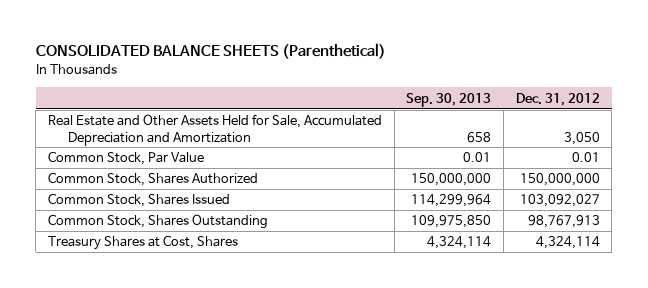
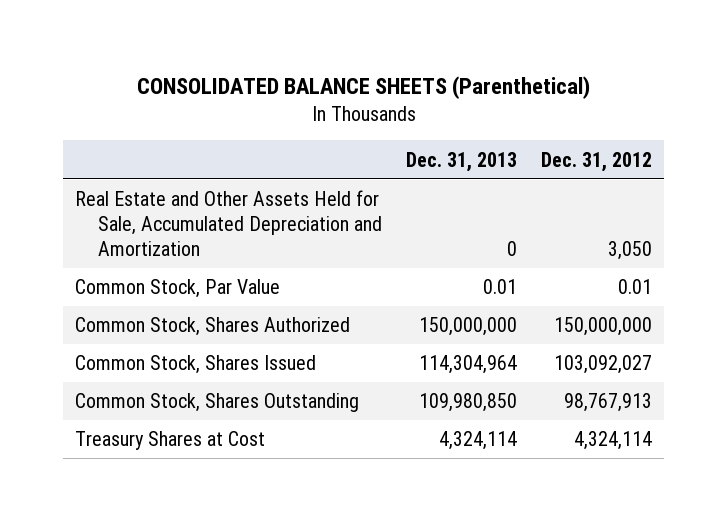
[406,92,492,107] Sep. 30, 2013 -> none
none -> [405,151,517,172] Dec. 31, 2013
[47,235,238,251] Treasury Shares at Cost, Shares -> [75,431,266,451] Treasury Shares at Cost

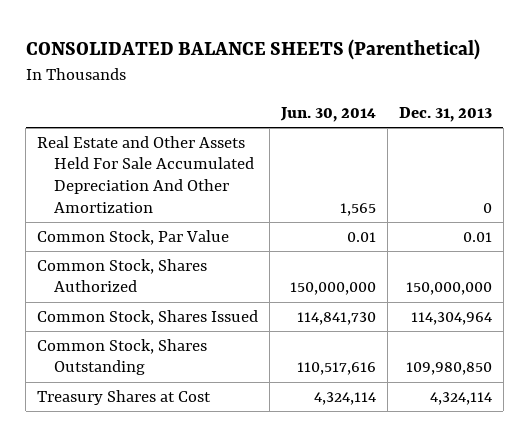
[540,151,652,172] Dec. 31, 2012 -> none
none -> [280,106,377,122] Jun. 30, 2014
[75,190,382,256] Real Estate and Other Assets Held for Sale, Accumulated Depreciation and Amortization -> [37,135,254,213] Real Estate and Other Assets Held For Sale Accumulated Depreciation And Other Amortization

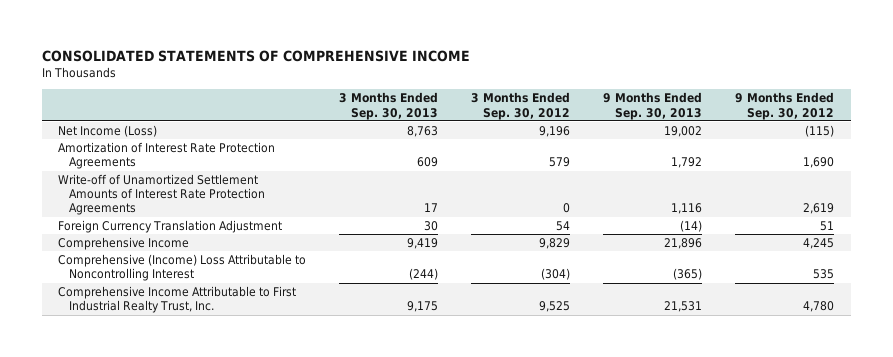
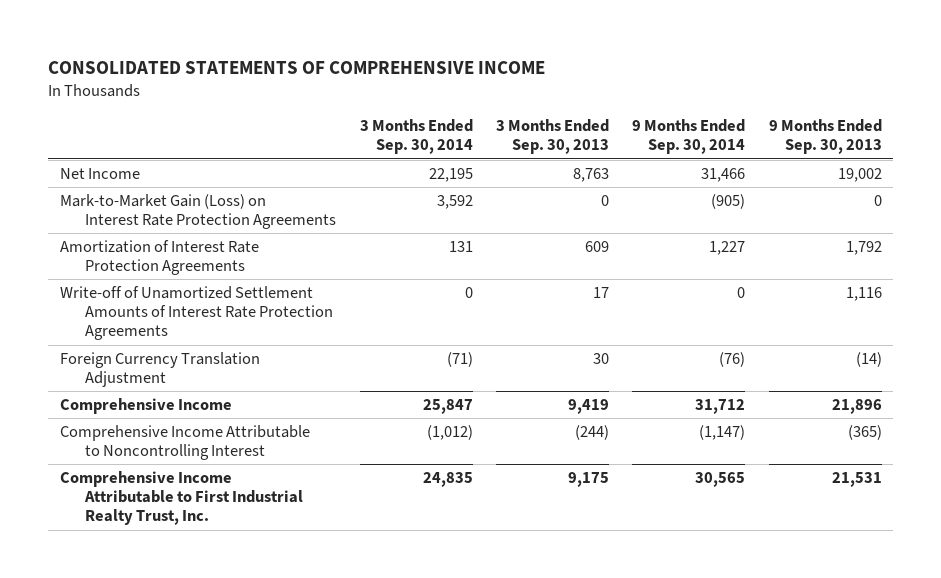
[471,92,571,120] 3 Months Ended Sep. 30, 2012 -> none
[735,92,835,120] 9 Months Ended Sep. 30, 2012 -> none
none -> [359,119,473,155] 3 Months Ended Sep. 30, 2014
none -> [632,119,746,155] 9 Months Ended Sep. 30, 2014
[58,125,158,138] Net Income (Loss) -> [59,168,140,180] Net Income
none -> [59,194,337,230] Mark-to-Market Gain (Loss) on Interest Rate Protection Agreements
[58,254,307,282] Comprehensive (Income) Loss Attributable to Noncontrolling Interest -> [59,425,310,461] Comprehensive Income Attributable to Noncontrolling Interest

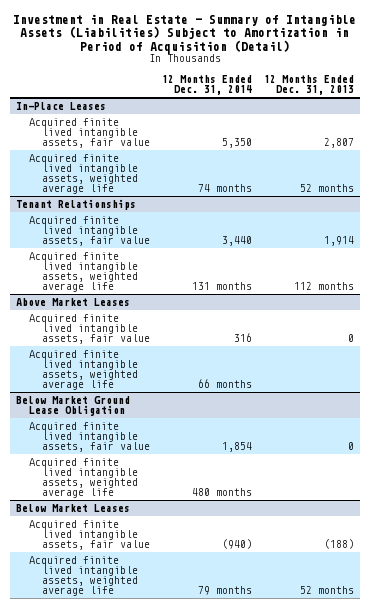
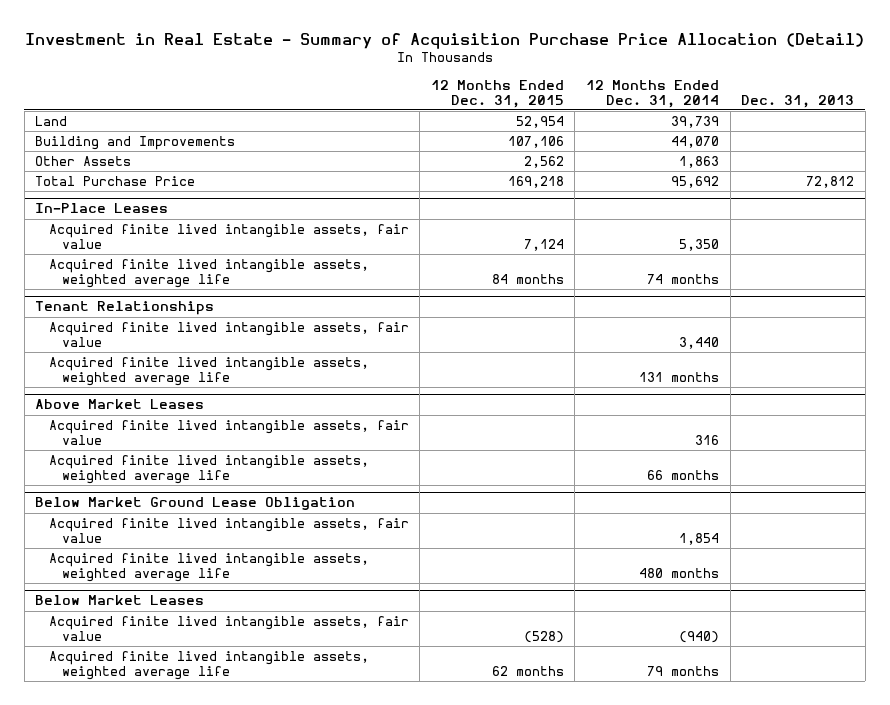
[13,13,357,54] Investment in Real Estate - Summary of Intangible Assets (Liabilities) Subject to Amortization in Period of Acquisition (Detail) -> [24,32,864,49] Investment in Real Estate - Summary of Acquisition Purchase Price Allocation (Detail)
[264,75,355,96] 12 Months Ended Dec. 31, 2013 -> none
none -> [430,79,564,108] 12 Months Ended Dec. 31, 2015
none -> [741,94,855,108] Dec. 31, 2013
none -> [35,115,68,126] Land
none -> [35,135,236,150] Building and Improvements
none -> [35,155,132,166] Other Assets
none -> [35,175,196,186] Total Purchase Price

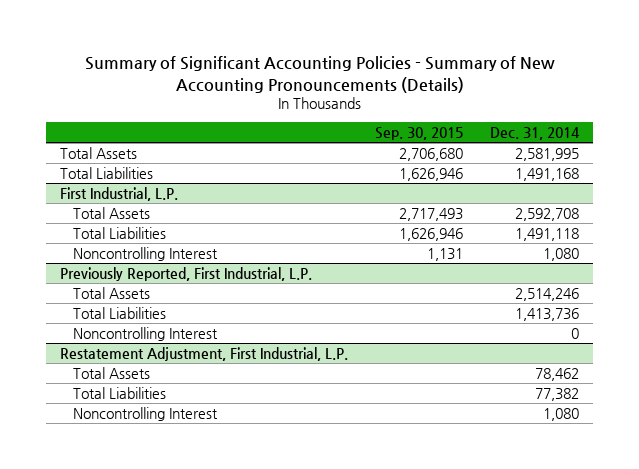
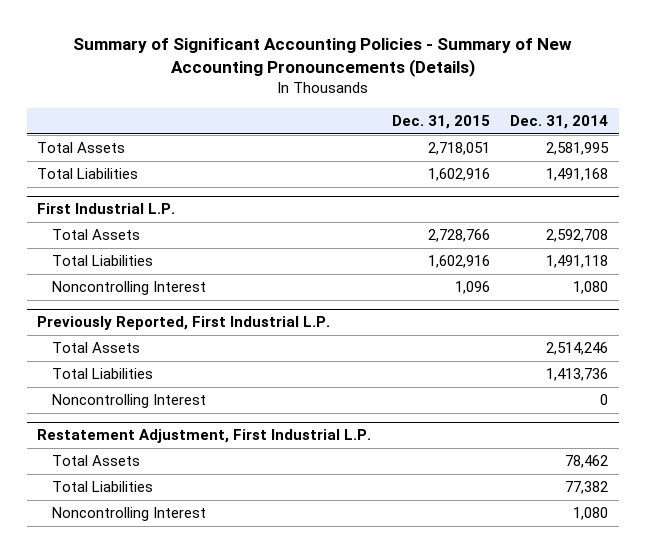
[375,127,464,141] Sep. 30, 2015 -> none
none -> [391,115,490,130] Dec. 31, 2015
[59,186,178,201] First Industrial, L.P. -> [37,203,176,215] First Industrial L.P.
[59,266,312,281] Previously Reported, First Industrial, L.P. -> [37,316,331,331] Previously Reported, First Industrial L.P.
[59,346,348,361] Restatement Adjustment, First Industrial, L.P. -> [37,429,372,444] Restatement Adjustment, First Industrial L.P.

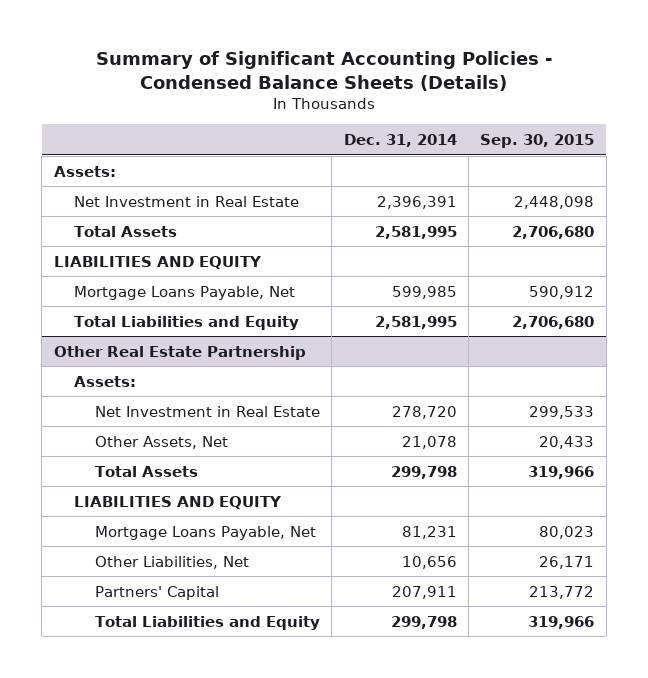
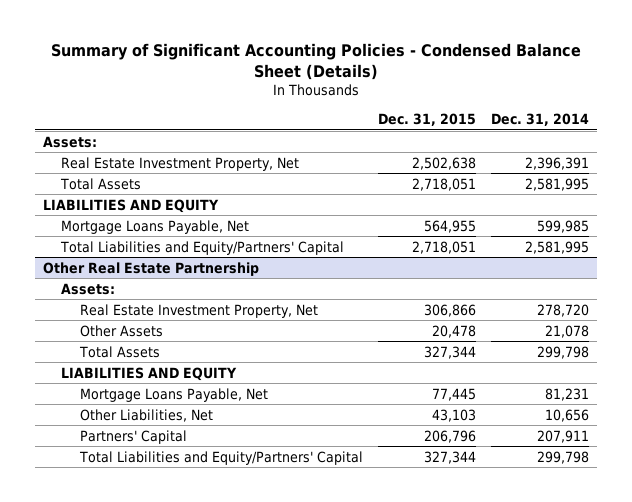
[95,51,552,91] Summary of Significant Accounting Policies - Condensed Balance Sheets (Details) -> [50,43,581,80] Summary of Significant Accounting Policies - Condensed Balance Sheet (Details)
[480,134,595,149] Sep. 30, 2015 -> none
none -> [378,113,477,127] Dec. 31, 2015
[74,195,300,207] Net Investment in Real Estate -> [61,156,300,171] Real Estate Investment Property, Net
[74,315,300,330] Total Liabilities and Equity -> [60,240,345,255] Total Liabilities and Equity/Partners' Capital
[94,405,320,417] Net Investment in Real Estate -> [80,303,319,318] Real Estate Investment Property, Net
[94,435,228,449] Other Assets, Net -> [80,324,164,337] Other Assets
[94,615,320,630] Total Liabilities and Equity -> [79,450,364,465] Total Liabilities and Equity/Partners' Capital

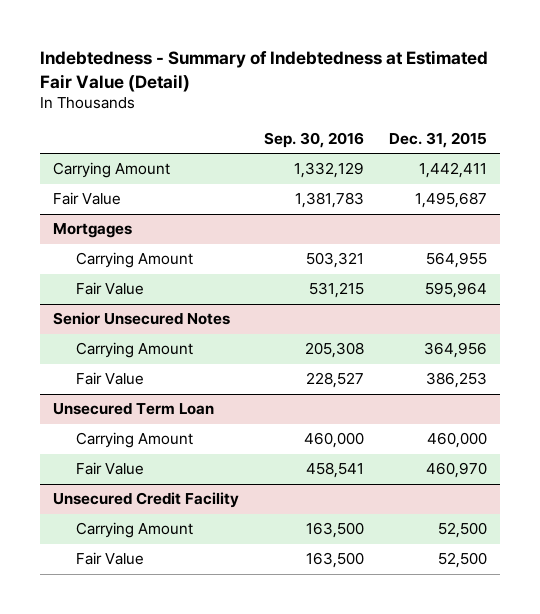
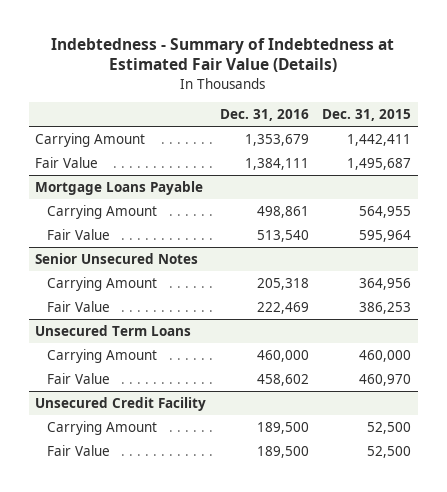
[39,49,488,92] Indebtedness - Summary of Indebtedness at Estimated Fair Value (Detail) -> [51,37,395,73] Indebtedness - Summary of Indebtedness at Estimated Fair Value (Details)
[264,132,365,149] Sep. 30, 2016 -> none
none -> [219,109,309,122] Dec. 31, 2016
[52,223,132,239] Mortgages -> [35,180,204,195] Mortgage Loans Payable
[52,403,214,416] Unsecured Term Loan -> [35,324,192,336] Unsecured Term Loans

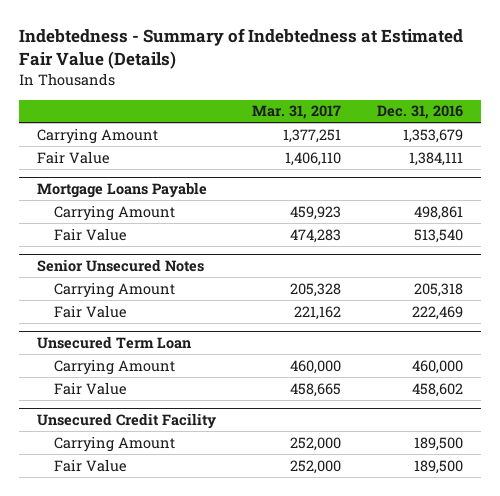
[322,109,412,122] Dec. 31, 2015 -> none
none -> [252,105,342,120] Mar. 31, 2017
[35,324,192,336] Unsecured Term Loans -> [37,336,192,350] Unsecured Term Loan

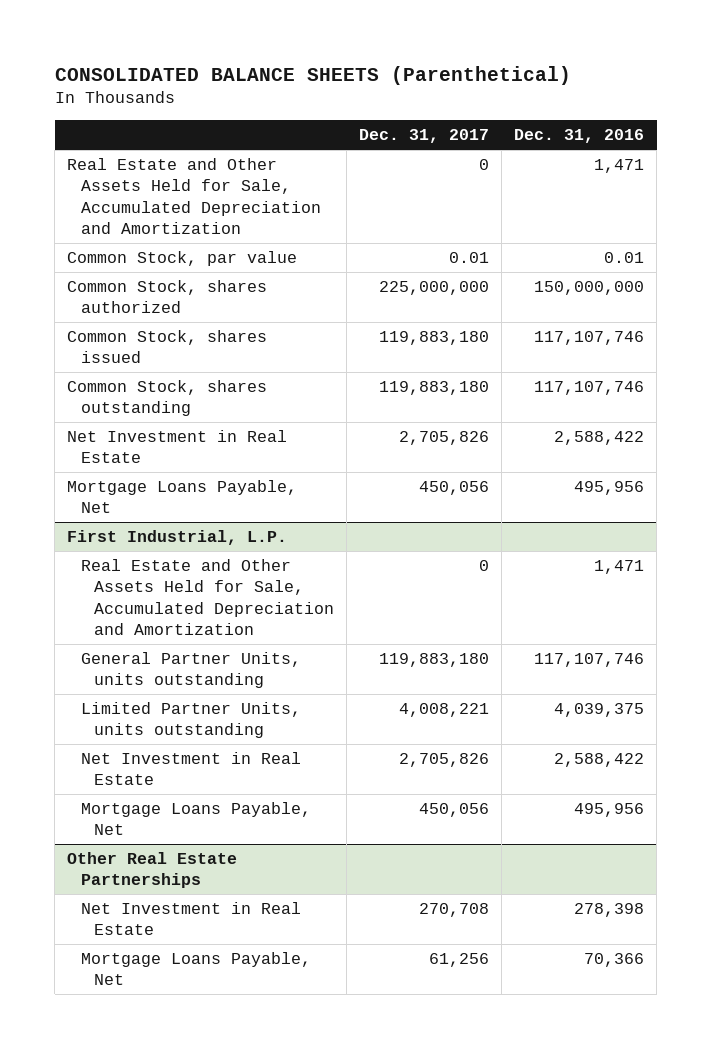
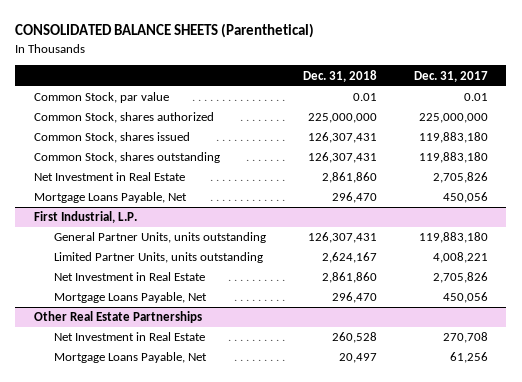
[514,129,645,144] Dec. 31, 2016 -> none
none -> [303,69,378,82] Dec. 31, 2018
[67,157,321,235] Real Estate and Other Assets Held for Sale, Accumulated Depreciation and Amortization -> none
[80,558,335,636] Real Estate and Other Assets Held for Sale, Accumulated Depreciation and Amortization -> none

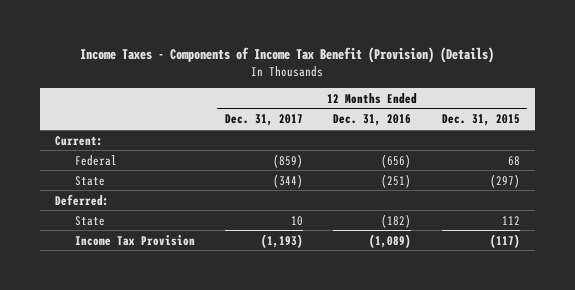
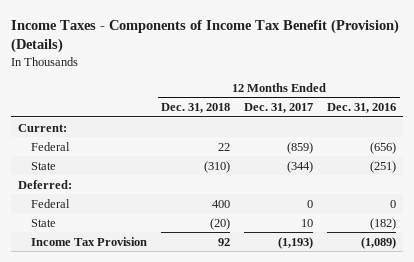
[441,114,520,127] Dec. 31, 2015 -> none
none -> [161,103,231,114] Dec. 31, 2018
none -> [31,198,71,208] Federal

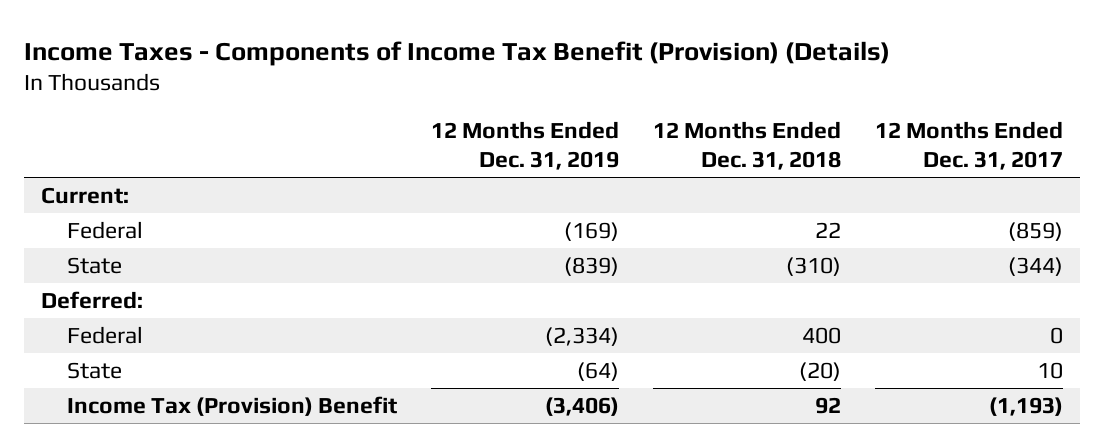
[327,103,397,114] Dec. 31, 2016 -> none
none -> [430,120,619,171] 12 Months Ended Dec. 31, 2019
[31,236,148,246] Income Tax Provision -> [66,395,397,416] Income Tax (Provision) Benefit

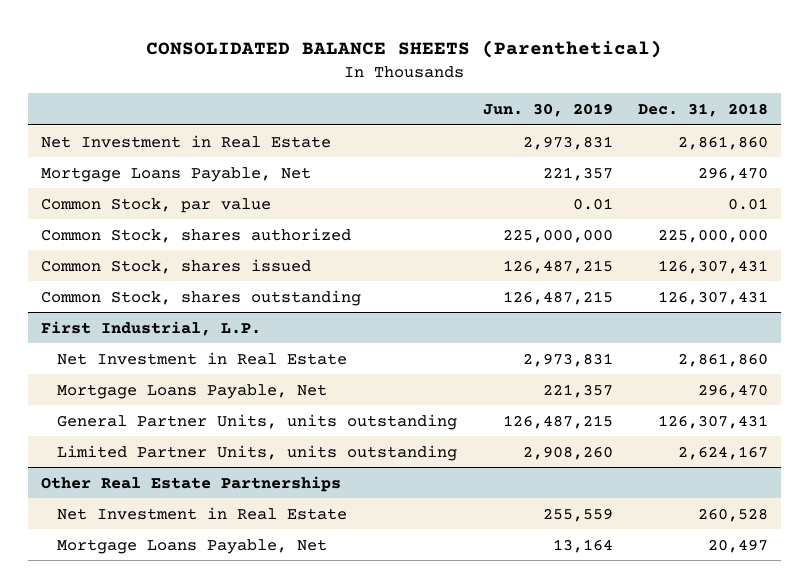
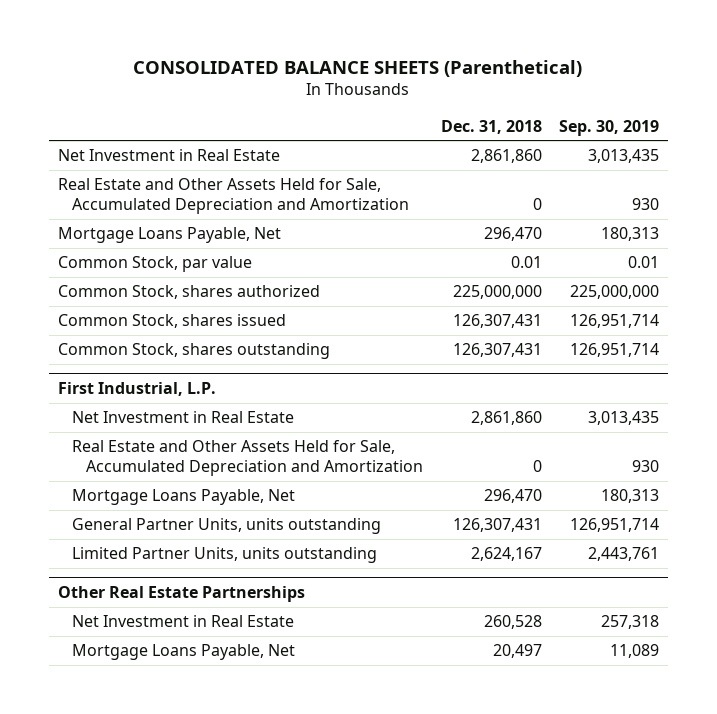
[482,102,613,117] Jun. 30, 2019 -> none
none -> [559,119,660,136] Sep. 30, 2019
none -> [57,178,409,215] Real Estate and Other Assets Held for Sale, Accumulated Depreciation and Amortization
none -> [71,440,423,477] Real Estate and Other Assets Held for Sale, Accumulated Depreciation and Amortization

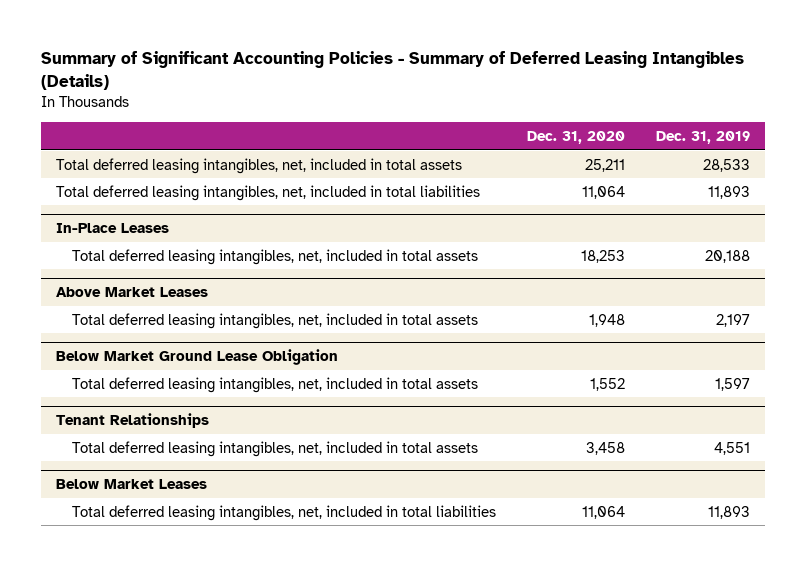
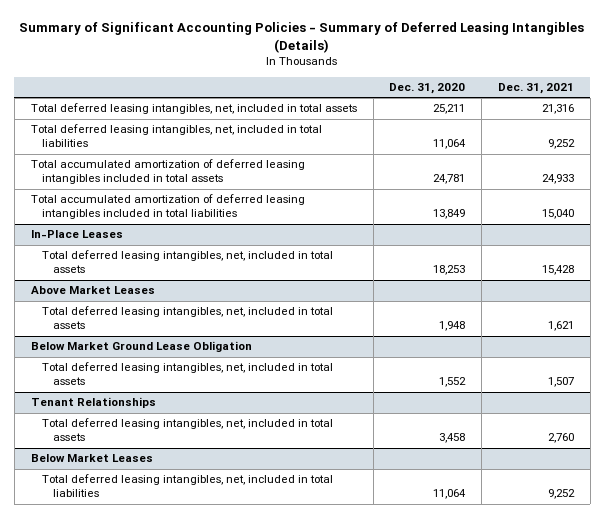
[655,131,750,145] Dec. 31, 2019 -> none
none -> [497,82,574,94] Dec. 31, 2021
none -> [30,159,305,185] Total accumulated amortization of deferred leasing intangibles included in total assets
none -> [30,194,305,220] Total accumulated amortization of deferred leasing intangibles included in total liabilities

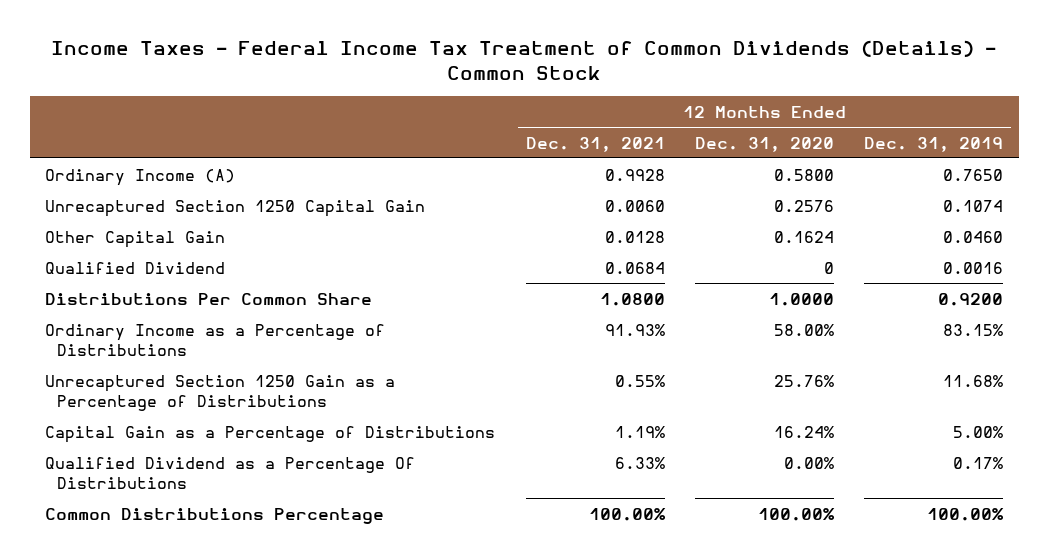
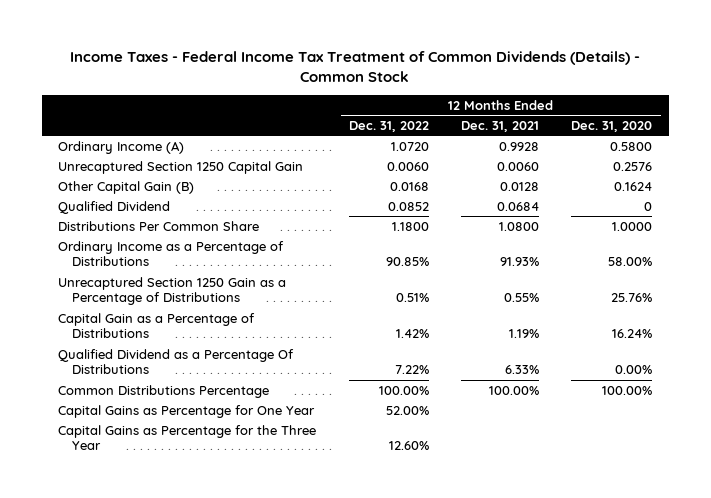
[864,136,1004,152] Dec. 31, 2019 -> none
none -> [348,120,429,132] Dec. 31, 2022
[45,230,226,248] Other Capital Gain -> [58,180,195,194] Other Capital Gain (B)
none -> [58,404,316,418] Capital Gains as Percentage for One Year
none -> [58,424,317,451] Capital Gains as Percentage for the Three Year

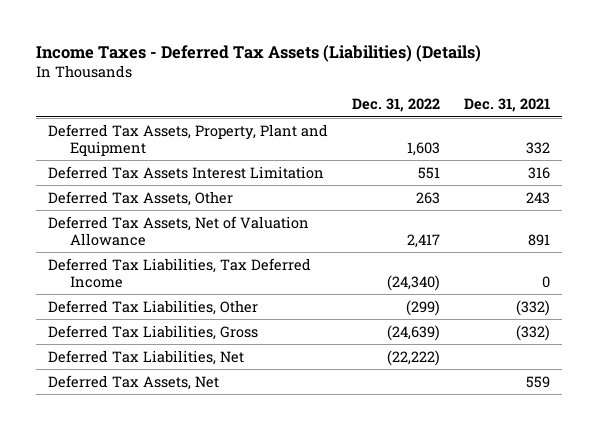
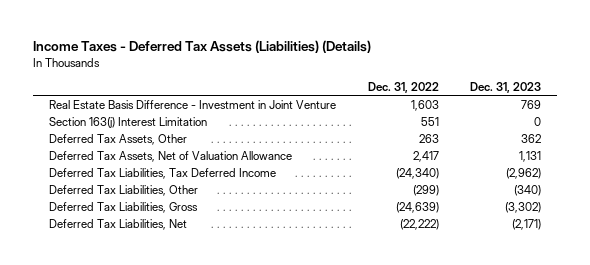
[463,98,550,113] Dec. 31, 2021 -> none
none -> [470,82,542,94] Dec. 31, 2023
[47,123,328,156] Deferred Tax Assets, Property, Plant and Equipment -> [49,99,337,109] Real Estate Basis Difference - Investment in Joint Venture
[47,165,324,179] Deferred Tax Assets Interest Limitation -> [49,116,208,128] Section 163(j) Interest Limitation
[47,374,219,390] Deferred Tax Assets, Net -> none

